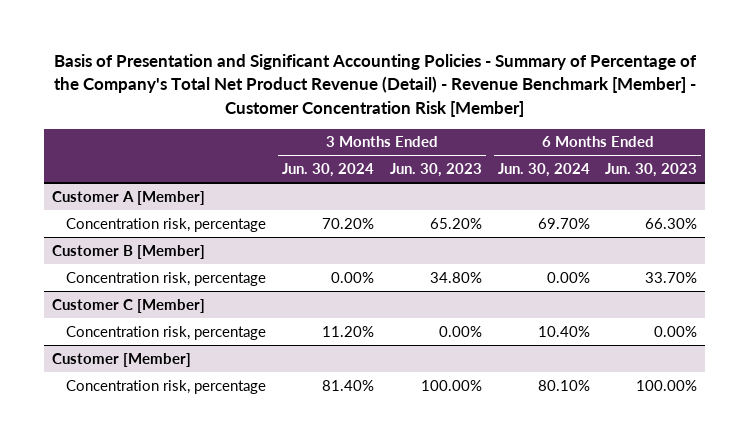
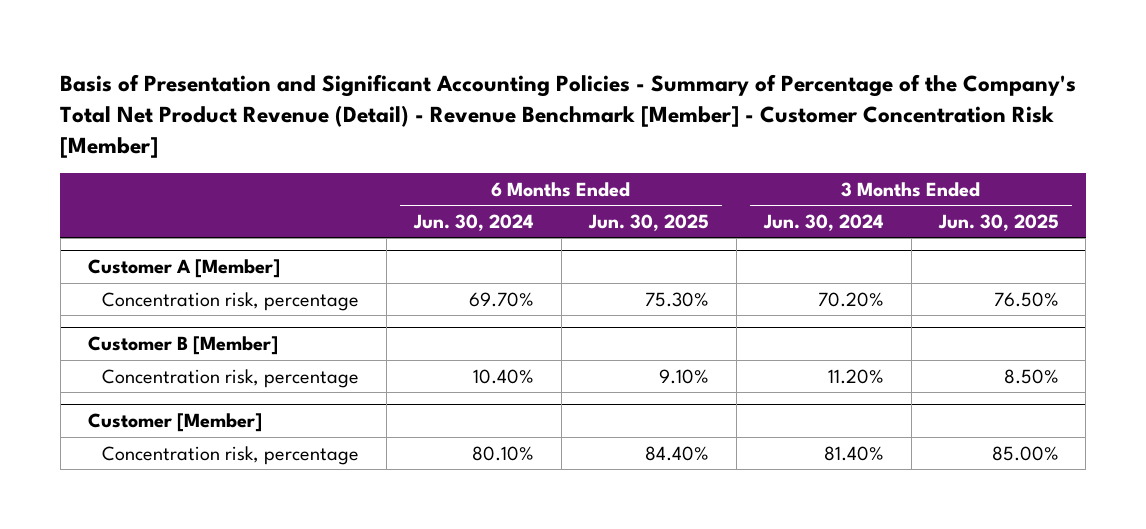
[389,163,482,178] Jun. 30, 2023 -> none
[605,163,698,178] Jun. 30, 2023 -> none
none -> [587,213,709,231] Jun. 30, 2025
none -> [937,213,1059,231] Jun. 30, 2025
[65,271,266,286] Concentration risk, percentage -> none
[52,298,206,313] Customer C [Member] -> none

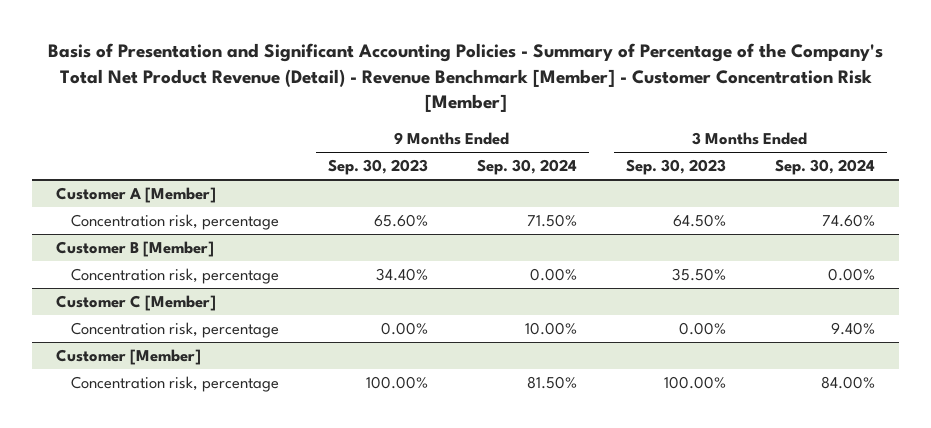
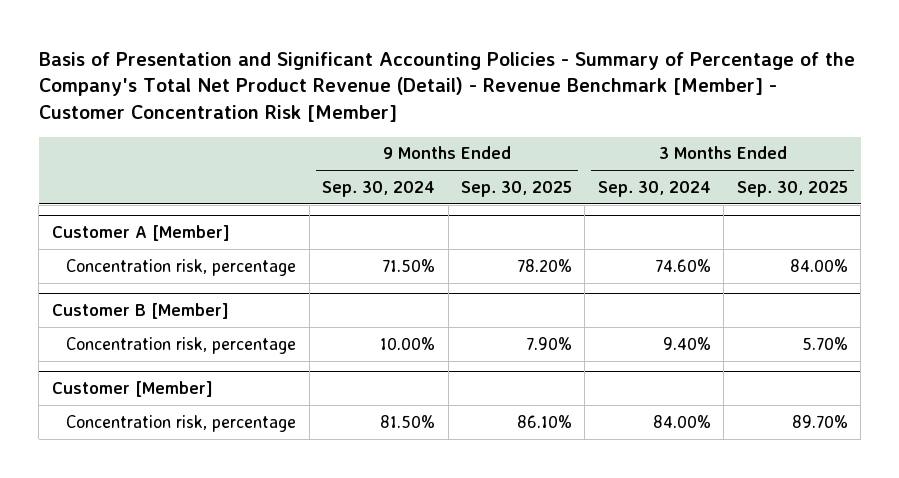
[327,159,428,176] Sep. 30, 2023 -> none
[625,159,726,176] Sep. 30, 2023 -> none
none -> [460,180,572,197] Sep. 30, 2025
none -> [736,180,848,197] Sep. 30, 2025
[70,268,279,285] Concentration risk, percentage -> none
[56,295,217,312] Customer C [Member] -> none

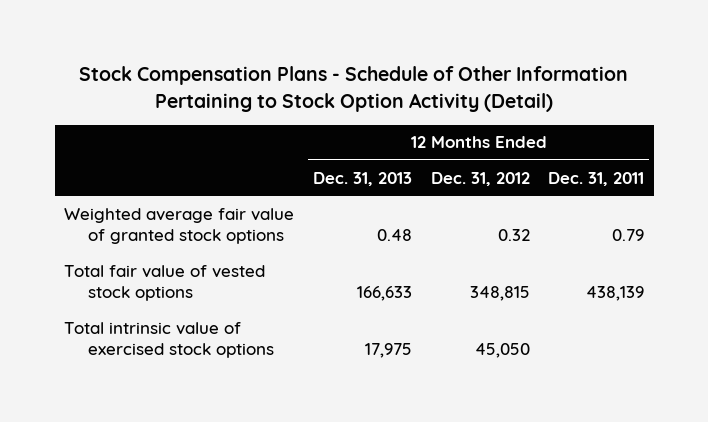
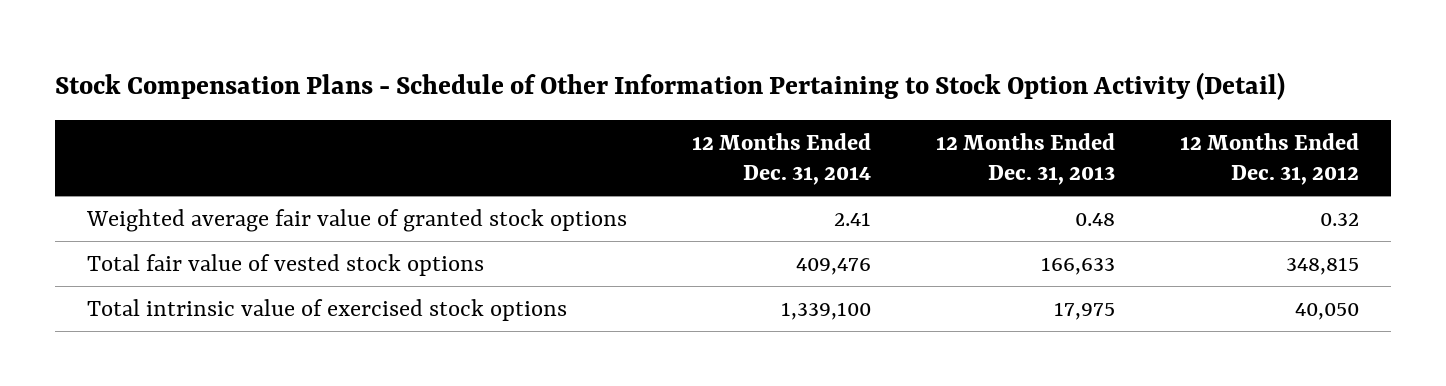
[548,171,645,186] Dec. 31, 2011 -> none
none -> [692,132,872,185] 12 Months Ended Dec. 31, 2014
[474,343,530,359] 45,050 -> [1294,302,1359,320] 40,050

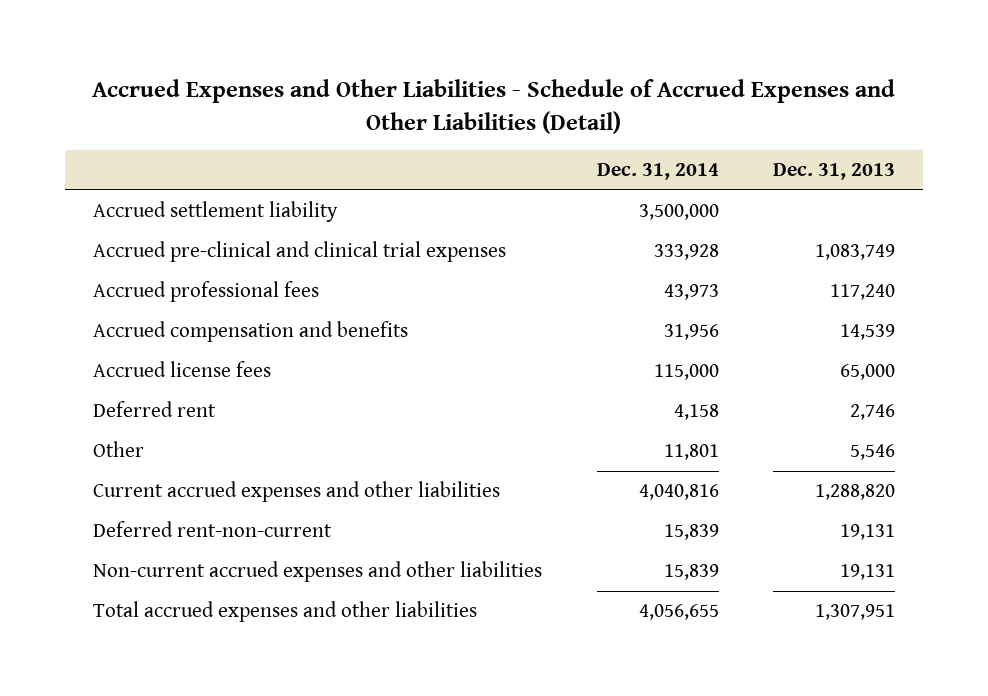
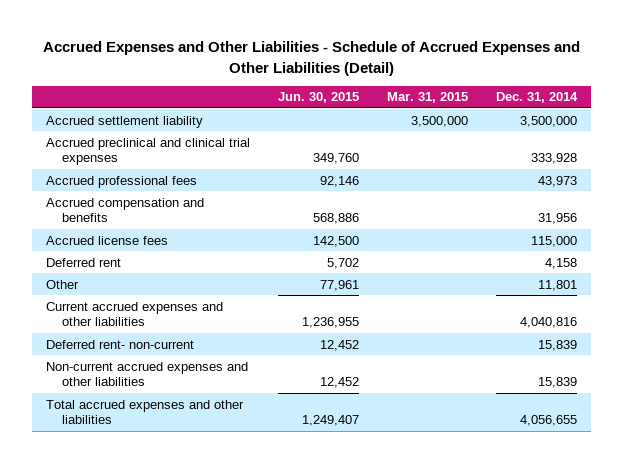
[773,163,896,181] Dec. 31, 2013 -> none
none -> [277,92,359,104] Jun. 30, 2015
none -> [387,92,469,104] Mar. 31, 2015
[92,241,506,263] Accrued pre-clinical and clinical trial expenses -> [45,137,250,166] Accrued preclinical and clinical trial expenses
[92,521,332,538] Deferred rent-non-current -> [45,339,194,349] Deferred rent- non-current

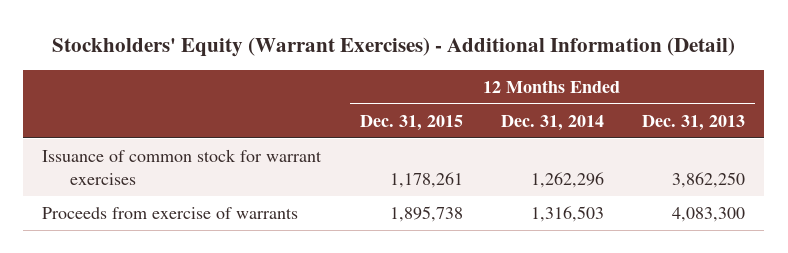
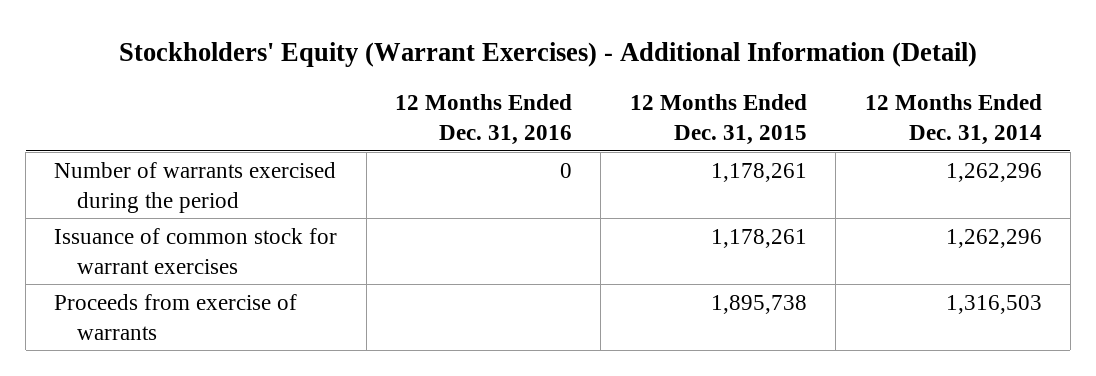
[642,114,746,131] Dec. 31, 2013 -> none
none -> [395,93,573,145] 12 Months Ended Dec. 31, 2016
none -> [54,161,337,213] Number of warrants exercised during the period

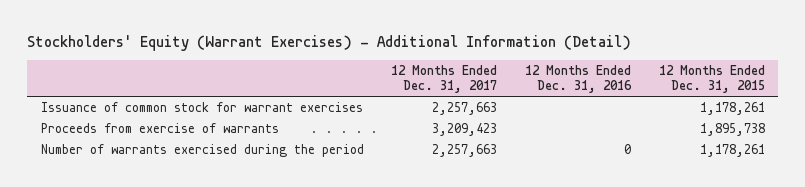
[864,93,1042,145] 12 Months Ended Dec. 31, 2014 -> none
none -> [391,65,498,94] 12 Months Ended Dec. 31, 2017
[54,161,337,213] Number of warrants exercised during the period -> [40,143,364,157] Number of warrants exercised during the period

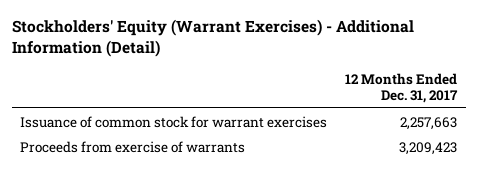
[525,65,633,94] 12 Months Ended Dec. 31, 2016 -> none
[658,65,765,94] 12 Months Ended Dec. 31, 2015 -> none
[40,143,364,157] Number of warrants exercised during the period -> none

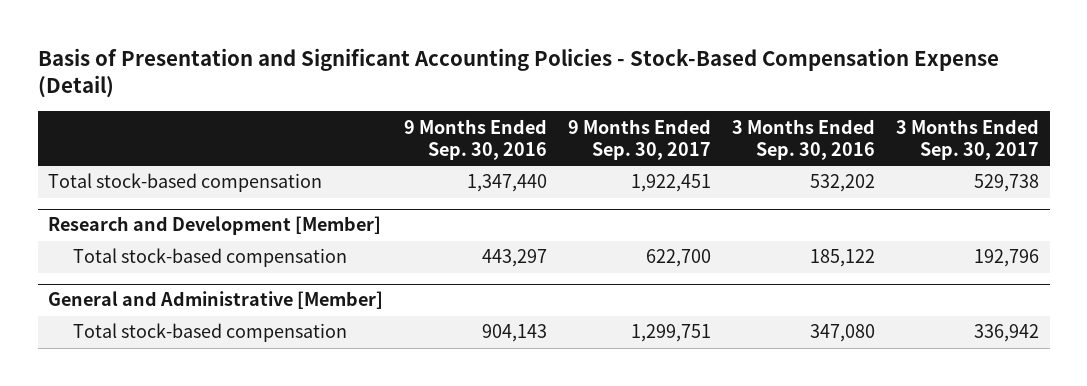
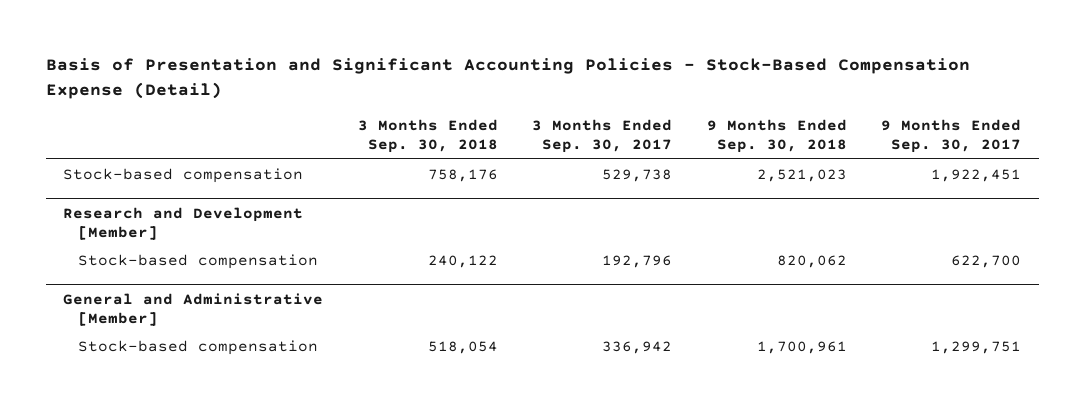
[404,118,548,160] 9 Months Ended Sep. 30, 2016 -> none
[732,118,876,160] 3 Months Ended Sep. 30, 2016 -> none
none -> [357,118,498,153] 3 Months Ended Sep. 30, 2018
none -> [706,118,847,153] 9 Months Ended Sep. 30, 2018
[48,173,323,193] Total stock-based compensation -> [63,168,304,184] Stock-based compensation
[73,248,348,268] Total stock-based compensation -> [78,254,319,270] Stock-based compensation
[73,323,348,343] Total stock-based compensation -> [78,340,319,356] Stock-based compensation

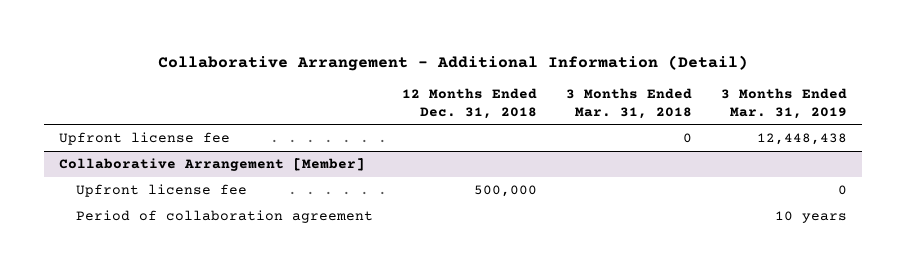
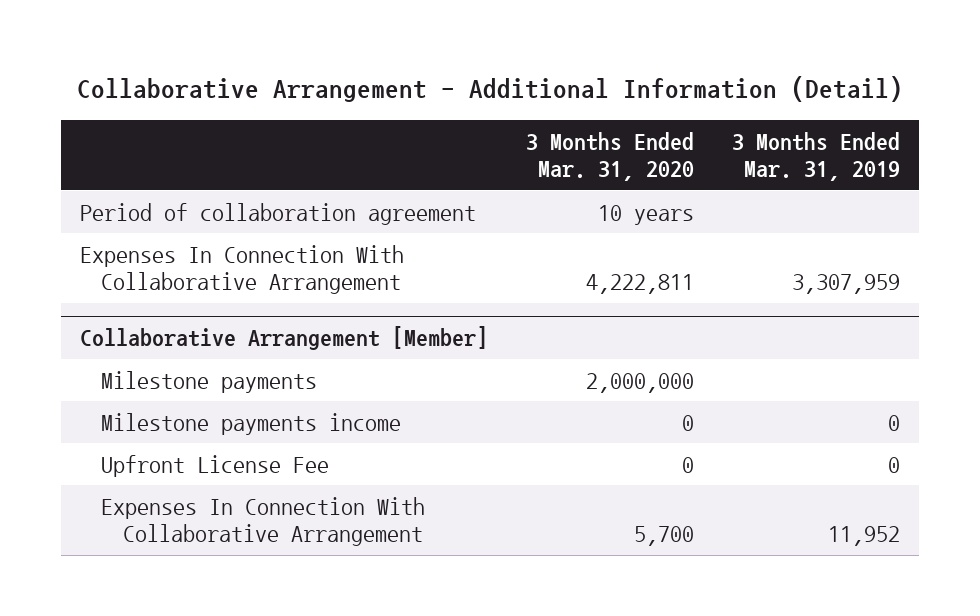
[401,88,537,119] 12 Months Ended Dec. 31, 2018 -> none
[565,88,692,119] 3 Months Ended Mar. 31, 2018 -> none
none -> [525,131,694,182] 3 Months Ended Mar. 31, 2020
[58,132,230,146] Upfront license fee -> none
none -> [79,202,476,225] Period of collaboration agreement
none -> [79,244,404,295] Expenses In Connection With Collaborative Arrangement
[75,210,373,224] Period of collaboration agreement -> none
none -> [101,370,318,393] Milestone payments
none -> [101,412,402,435] Milestone payments income
[75,184,247,198] Upfront license fee -> [101,454,330,477] Upfront License Fee
none -> [101,496,426,547] Expenses In Connection With Collaborative Arrangement

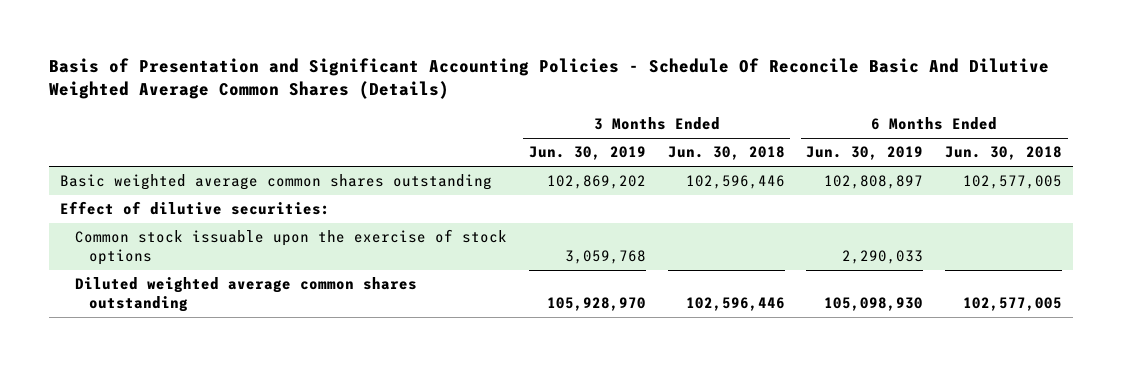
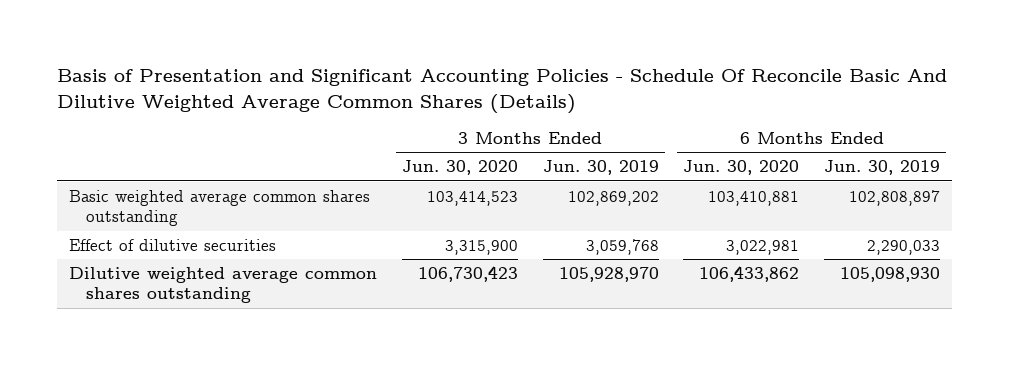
[667,146,785,161] Jun. 30, 2018 -> none
[945,146,1063,161] Jun. 30, 2018 -> none
none -> [401,160,518,176] Jun. 30, 2020
none -> [683,160,800,176] Jun. 30, 2020
[60,201,331,216] Effect of dilutive securities: -> none
[74,229,507,266] Common stock issuable upon the exercise of stock options -> [69,238,277,251] Effect of dilutive securities
[74,277,417,313] Diluted weighted average common shares outstanding -> [69,266,378,303] Dilutive weighted average common shares outstanding

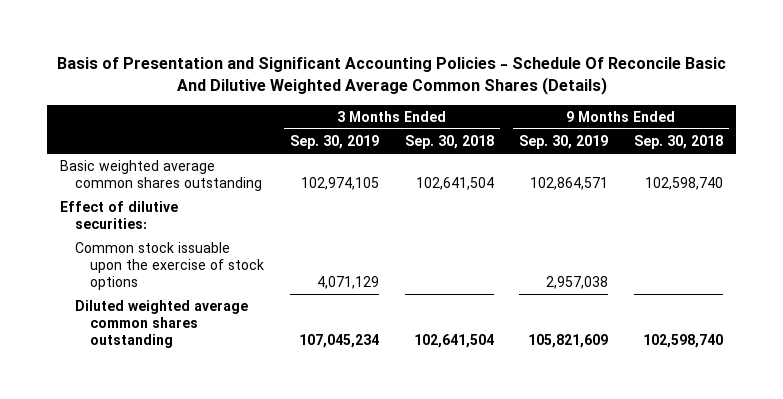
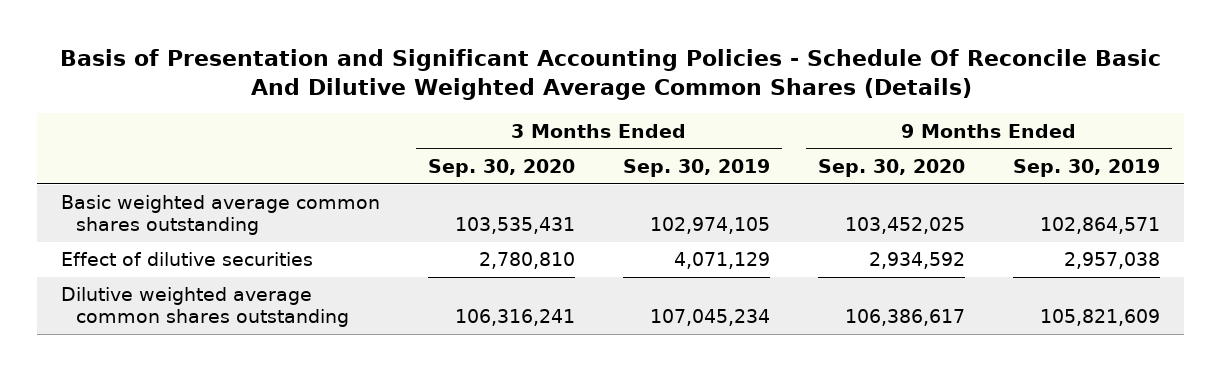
[404,135,494,150] Sep. 30, 2018 -> none
[634,135,724,150] Sep. 30, 2018 -> none
none -> [428,158,576,177] Sep. 30, 2020
none -> [817,158,965,177] Sep. 30, 2020
[60,201,179,230] Effect of dilutive securities: -> none
[75,242,265,291] Common stock issuable upon the exercise of stock options -> [61,252,314,267] Effect of dilutive securities
[75,300,249,349] Diluted weighted average common shares outstanding -> [61,287,350,328] Dilutive weighted average common shares outstanding

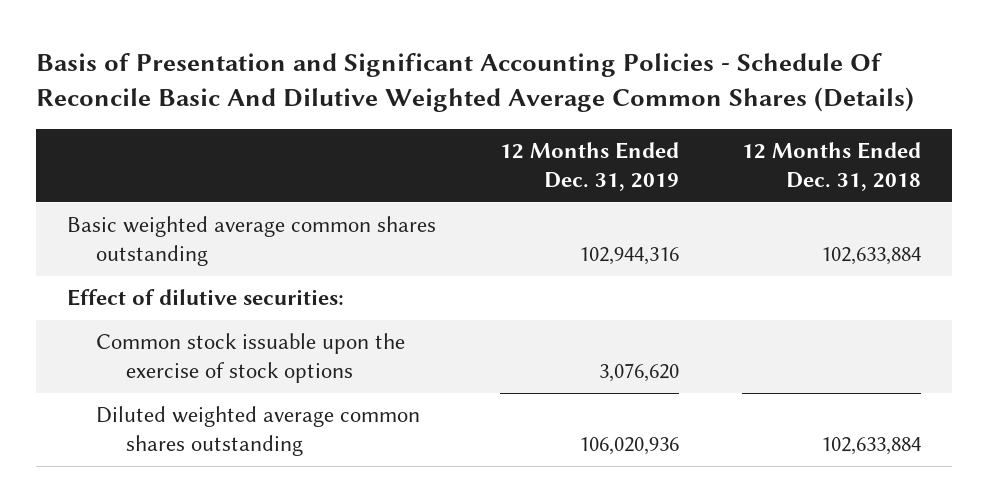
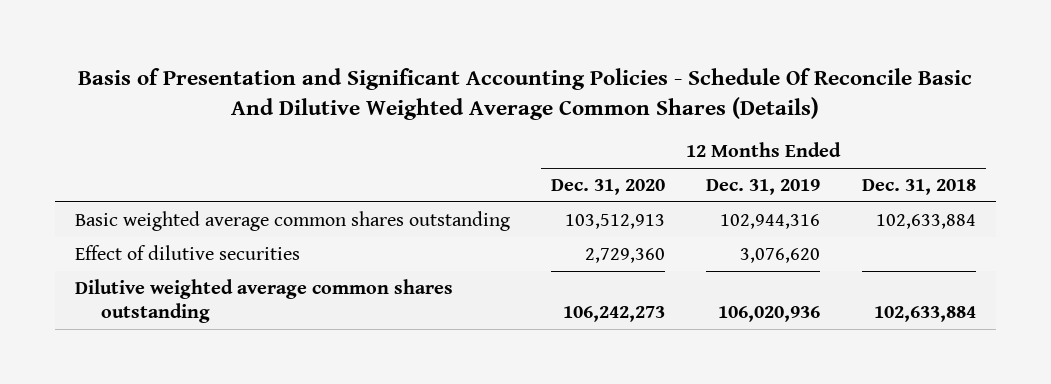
none -> [551,178,666,195] Dec. 31, 2020
[67,289,345,307] Effect of dilutive securities: -> none
[96,333,406,384] Common stock issuable upon the exercise of stock options -> [75,244,301,260] Effect of dilutive securities
[96,406,421,457] Diluted weighted average common shares outstanding -> [75,278,454,323] Dilutive weighted average common shares outstanding

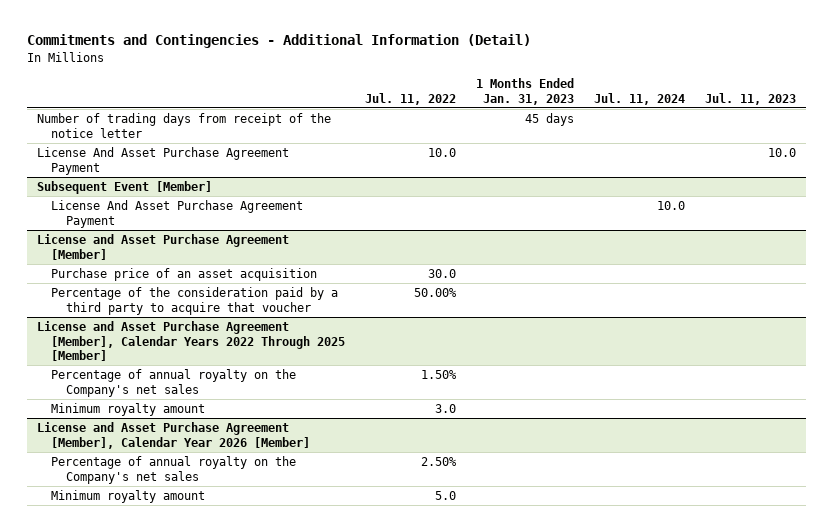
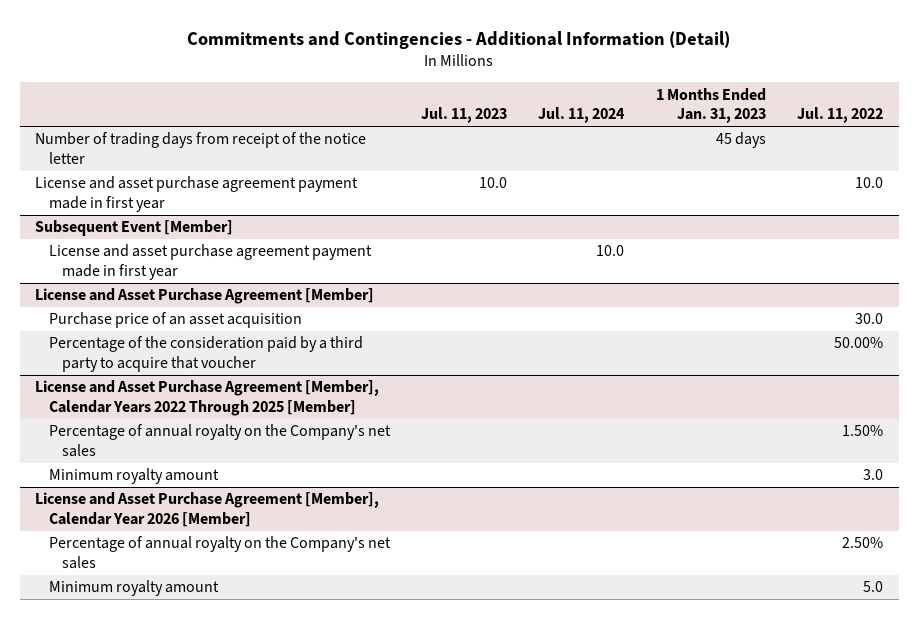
[36,146,289,175] License And Asset Purchase Agreement Payment -> [35,176,359,212] License and asset purchase agreement payment made in first year
[51,199,304,228] License And Asset Purchase Agreement Payment -> [48,244,372,280] License and asset purchase agreement payment made in first year

